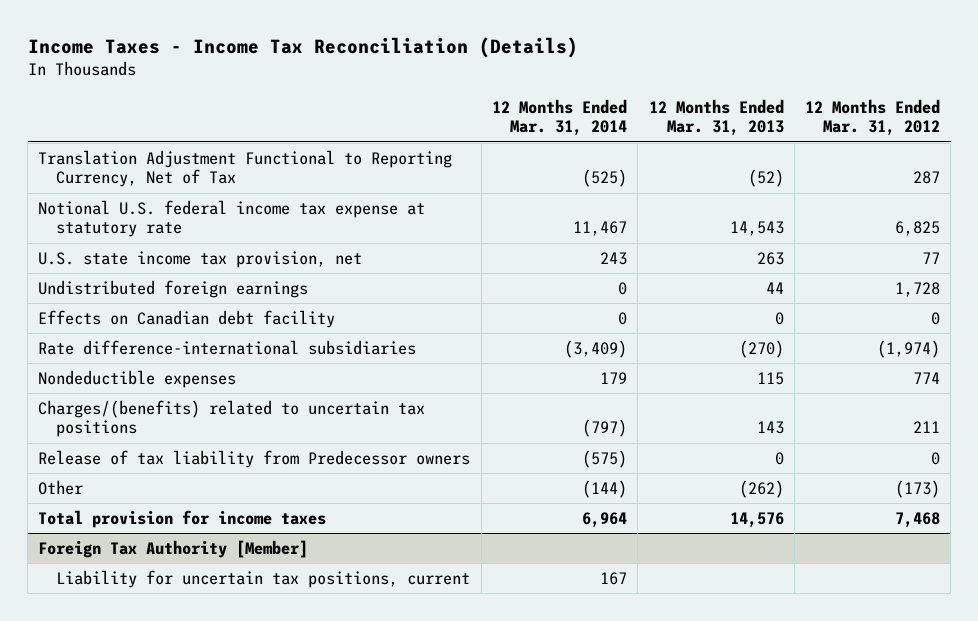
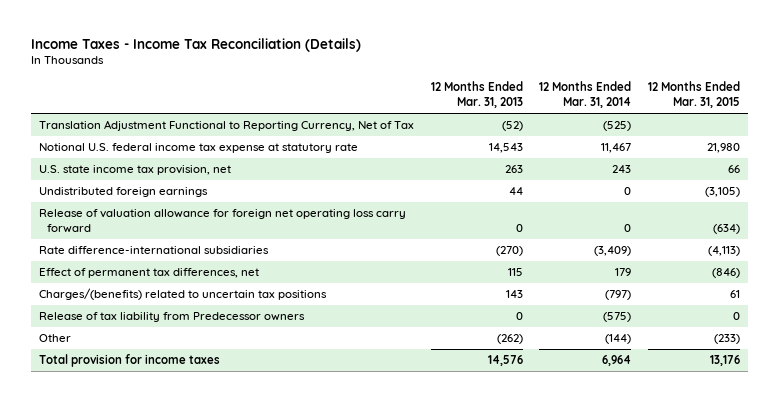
[805,98,941,137] 12 Months Ended Mar. 31, 2012 -> none
none -> [647,81,740,109] 12 Months Ended Mar. 31, 2015
[38,309,336,328] Effects on Canadian debt facility -> none
none -> [38,209,406,234] Release of valuation allowance for foreign net operating loss carry forward
[38,369,237,388] Nondeductible expenses -> [38,268,259,279] Effect of permanent tax differences, net
[38,539,309,558] Foreign Tax Authority [Member] -> none
[55,569,470,588] Liability for uncertain tax positions, current -> none

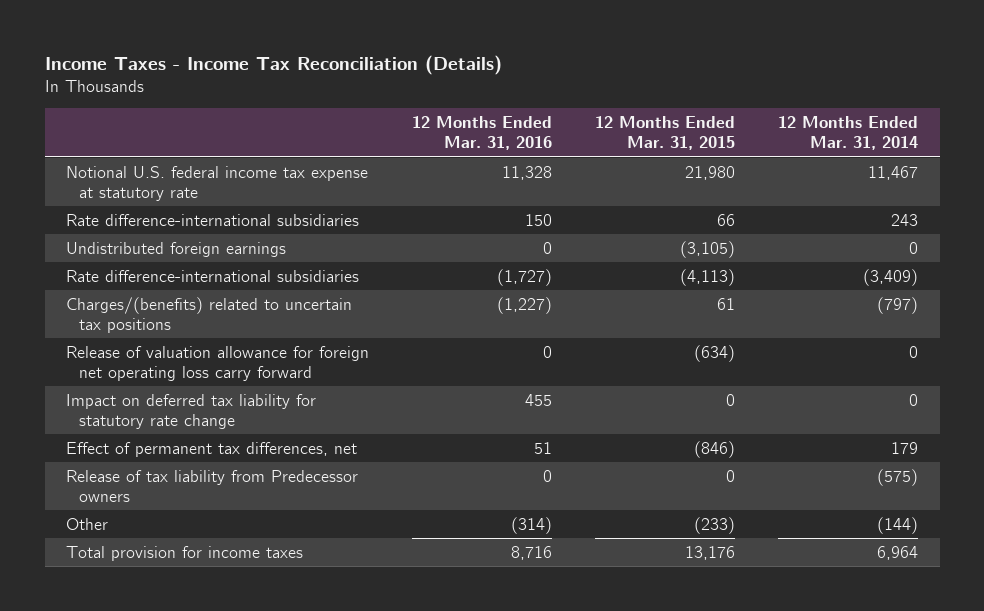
[430,81,523,109] 12 Months Ended Mar. 31, 2013 -> none
none -> [412,115,553,151] 12 Months Ended Mar. 31, 2016
[38,120,414,132] Translation Adjustment Functional to Reporting Currency, Net of Tax -> none
[38,165,231,176] U.S. state income tax provision, net -> [66,213,360,226] Rate difference-international subsidiaries
[38,209,406,234] Release of valuation allowance for foreign net operating loss carry forward -> [66,345,370,381] Release of valuation allowance for foreign net operating loss carry forward
none -> [66,393,317,429] Impact on deferred tax liability for statutory rate change
[38,268,259,279] Effect of permanent tax differences, net -> [66,441,358,457] Effect of permanent tax differences, net

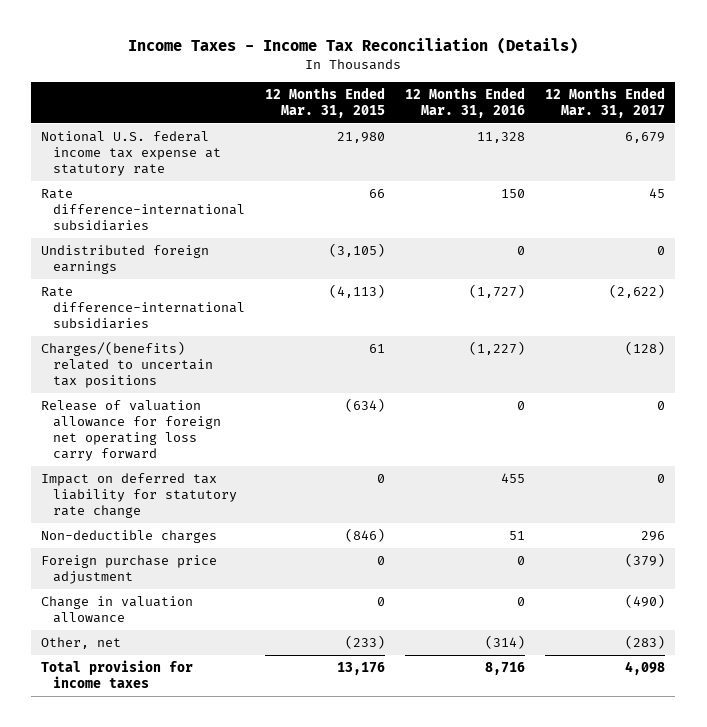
[778,115,919,151] 12 Months Ended Mar. 31, 2014 -> none
none -> [545,86,666,118] 12 Months Ended Mar. 31, 2017
[66,441,358,457] Effect of permanent tax differences, net -> [41,529,218,543] Non-deductible charges
none -> [41,554,218,585] Foreign purchase price adjustment
[66,469,359,502] Release of tax liability from Predecessor owners -> [41,595,194,624] Change in valuation allowance
[66,517,109,530] Other -> [41,636,122,649] Other, net

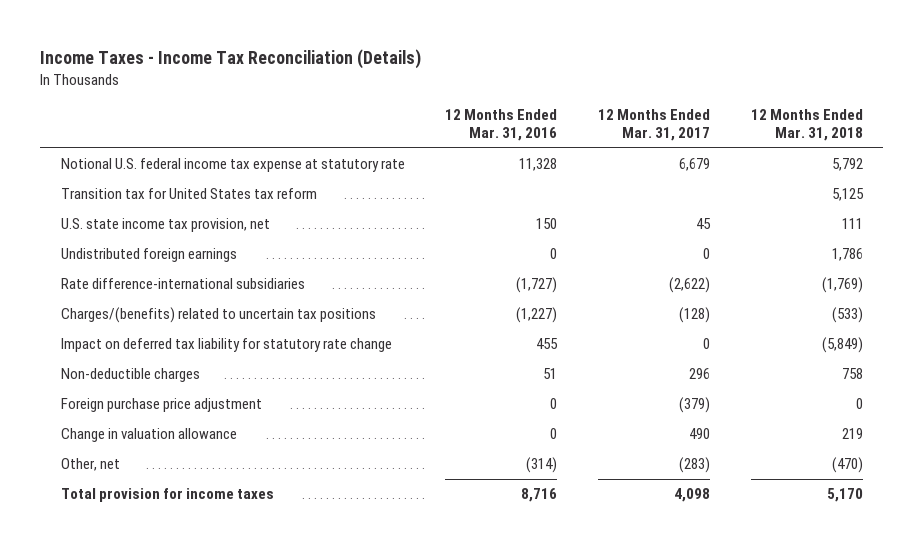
[264,86,385,118] 12 Months Ended Mar. 31, 2015 -> none
none -> [750,109,863,142] 12 Months Ended Mar. 31, 2018
none -> [60,188,317,200] Transition tax for United States tax reform
[41,188,245,232] Rate difference-international subsidiaries -> [60,218,270,233] U.S. state income tax provision, net
[41,399,221,462] Release of valuation allowance for foreign net operating loss carry forward -> none
[625,593,666,608] (490) -> [688,428,710,440] 490

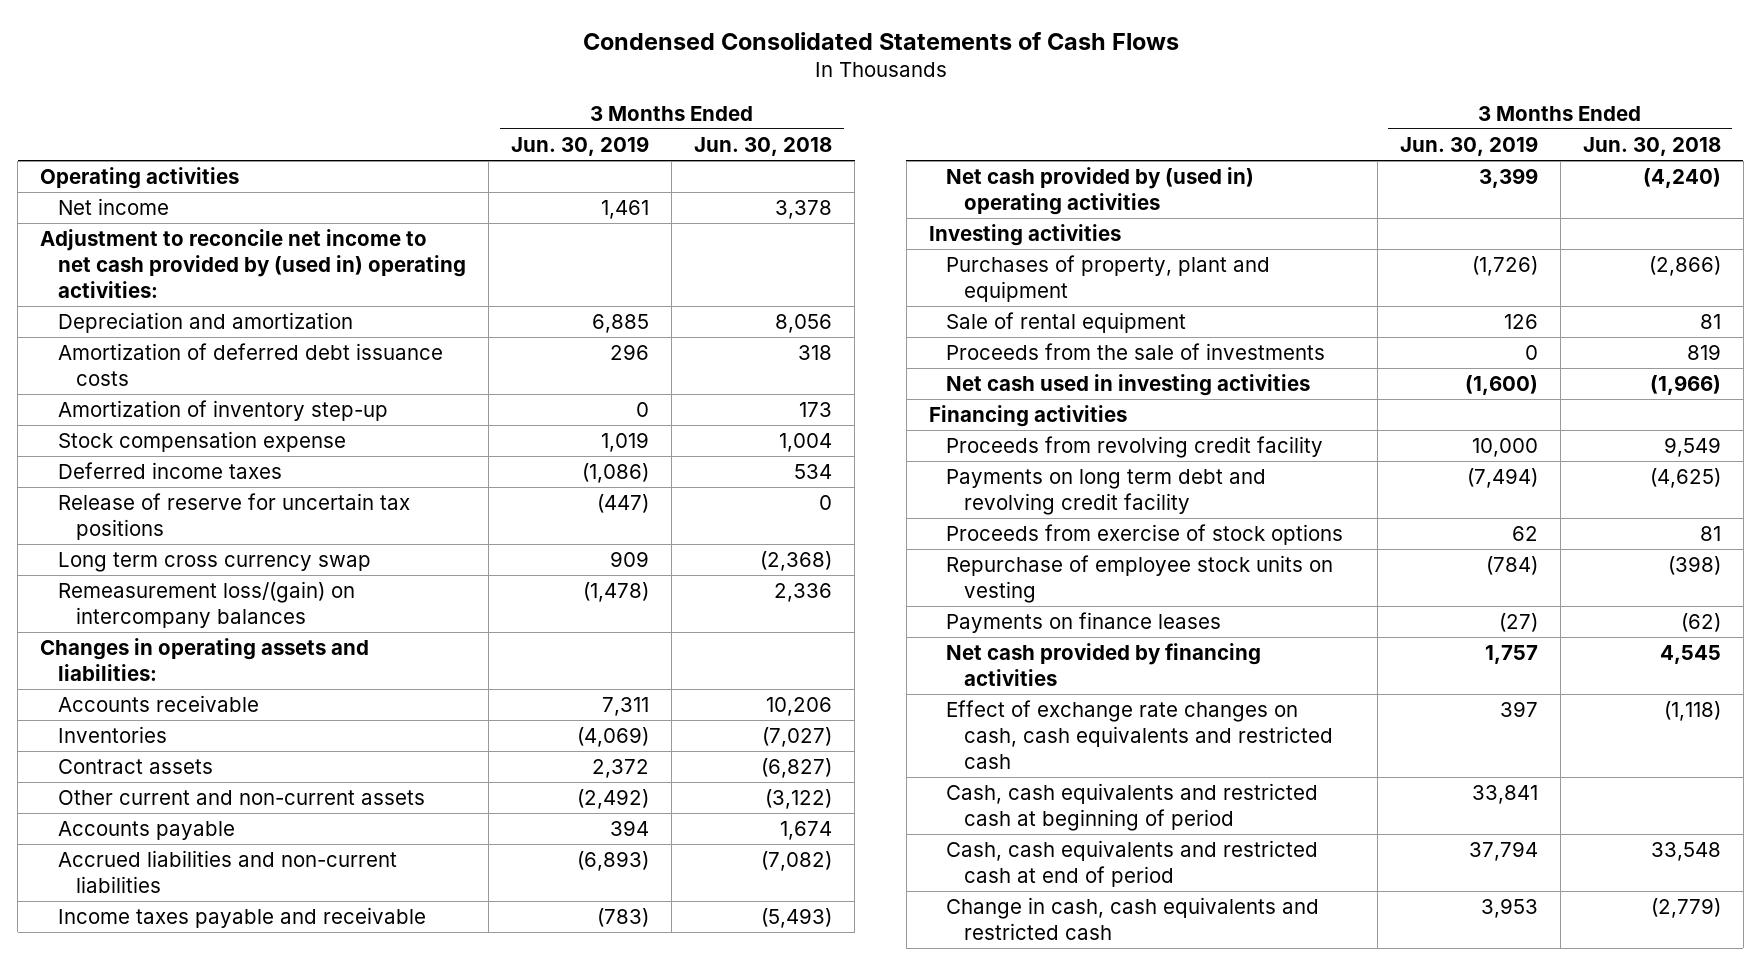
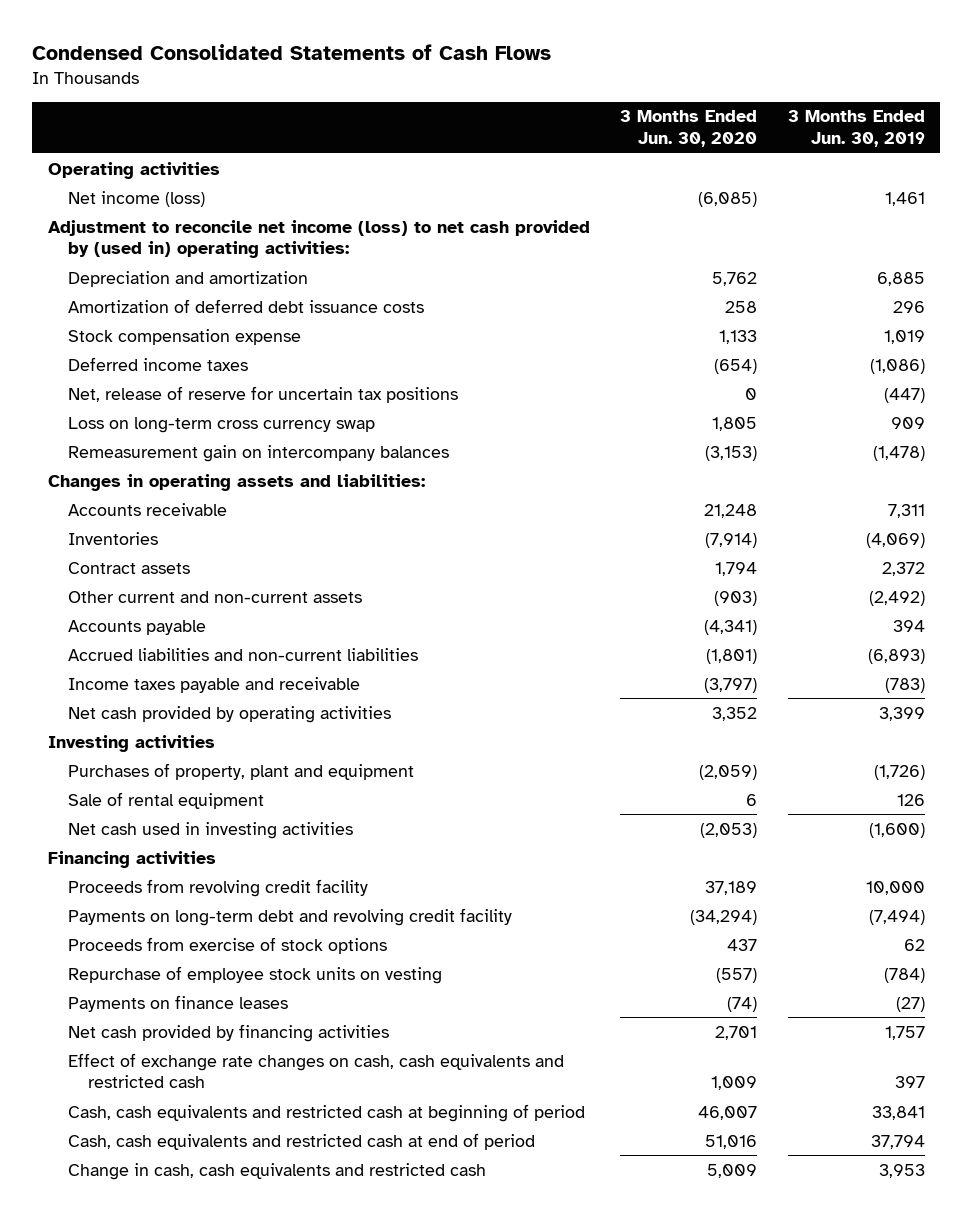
[694,136,833,156] Jun. 30, 2018 -> none
none -> [620,110,758,148] 3 Months Ended Jun. 30, 2020
[58,198,170,216] Net income -> [67,190,205,207] Net income (loss)
[40,229,467,299] Adjustment to reconcile net income to net cash provided by (used in) operating activities: -> [47,219,590,259] Adjustment to reconcile net income (loss) to net cash provided by (used in) operating activities:
[58,400,389,422] Amortization of inventory step-up -> none
[58,493,411,541] Release of reserve for uncertain tax positions -> [67,385,458,403] Net, release of reserve for uncertain tax positions
[58,552,372,573] Long term cross currency swap -> [67,416,375,433] Loss on long-term cross currency swap
[58,581,356,629] Remeasurement loss/(gain) on intercompany balances -> [67,444,449,462] Remeasurement gain on intercompany balances
[946,167,1255,216] Net cash provided by (used in) operating activities -> [67,705,391,723] Net cash provided by operating activities
[946,343,1326,361] Proceeds from the sale of investments -> none
[946,469,1267,516] Payments on long term debt and revolving credit facility -> [67,907,512,926] Payments on long-term debt and revolving credit facility

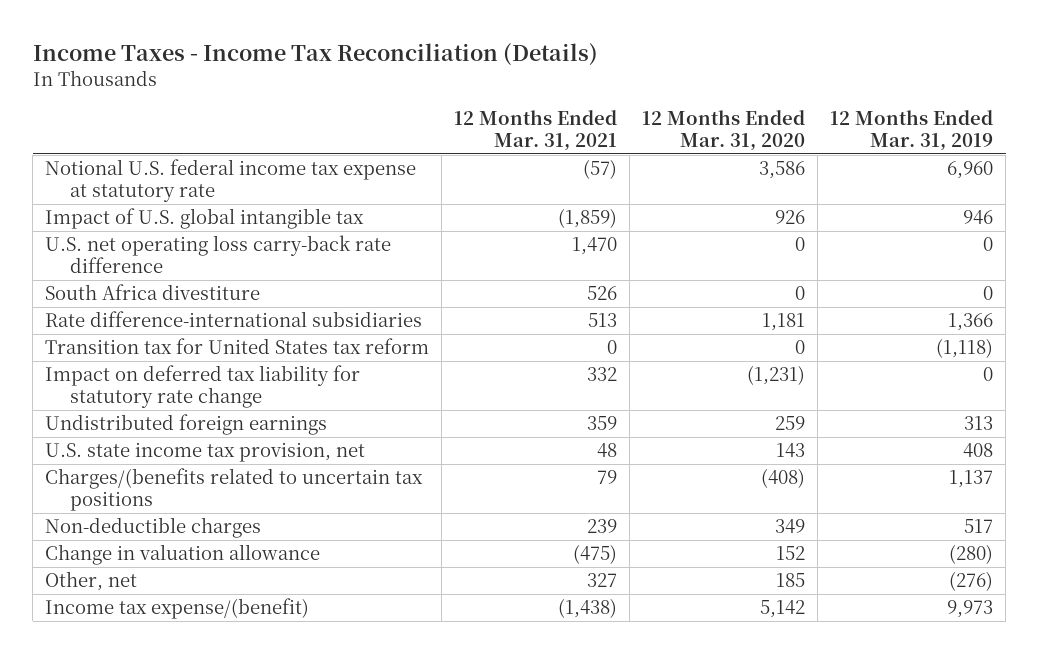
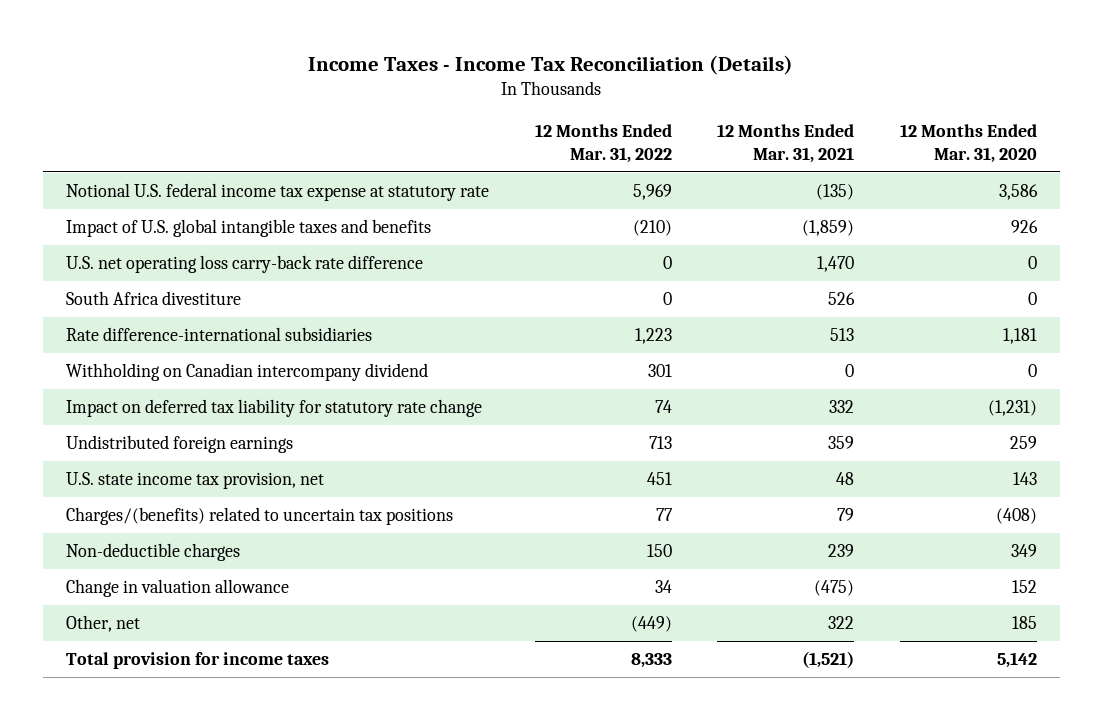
[830,109,994,152] 12 Months Ended Mar. 31, 2019 -> none
none -> [534,124,672,163] 12 Months Ended Mar. 31, 2022
[583,159,618,180] (57) -> [816,184,855,201] (135)
[45,208,365,230] Impact of U.S. global intangible tax -> [65,219,431,238] Impact of U.S. global intangible taxes and benefits
[45,338,430,355] Transition tax for United States tax reform -> none
none -> [65,363,428,382] Withholding on Canadian intercompany dividend
[45,468,424,512] Charges/(benefits related to uncertain tax positions -> [65,507,453,526] Charges/(benefits) related to uncertain tax positions
[587,573,618,588] 327 -> [828,616,855,630] 322
[45,598,310,620] Income tax expense/(benefit) -> [65,652,329,670] Total provision for income taxes
[558,598,618,619] (1,438) -> [802,651,855,669] (1,521)

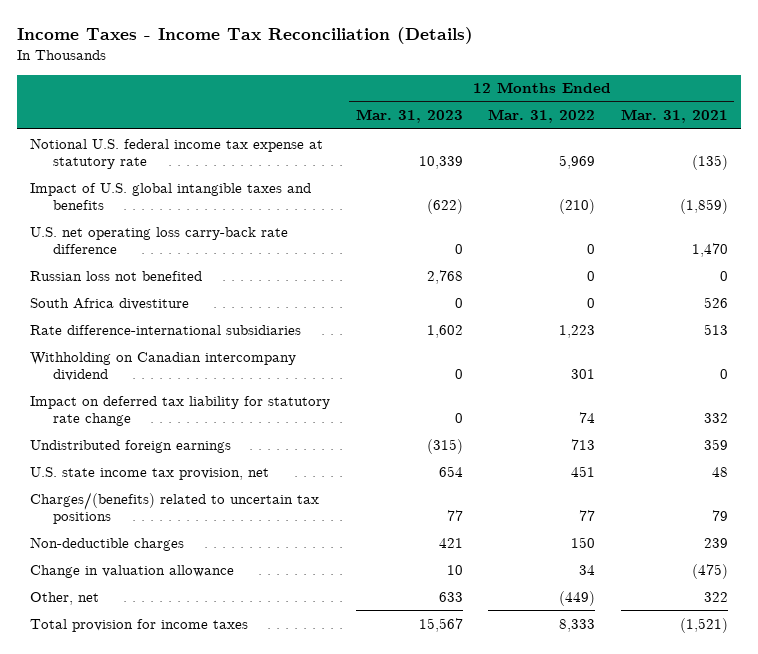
[899,124,1037,163] 12 Months Ended Mar. 31, 2020 -> none
none -> [355,109,463,124] Mar. 31, 2023
none -> [30,270,203,281] Russian loss not benefited

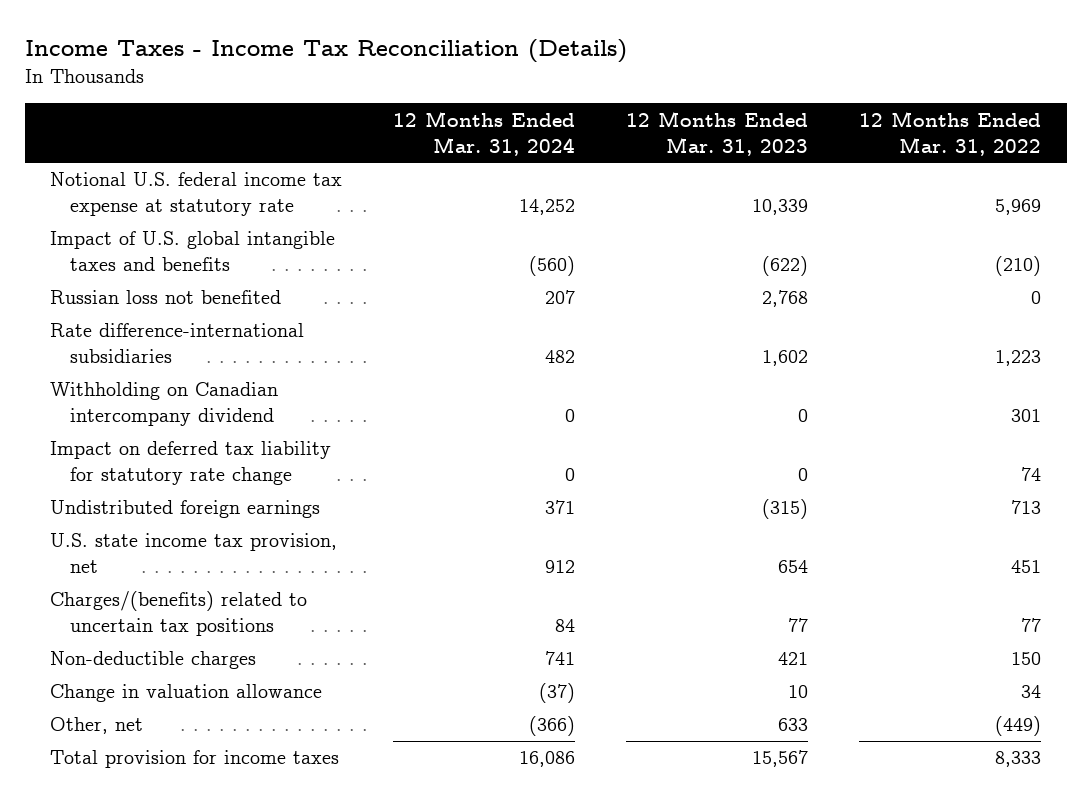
[620,109,728,124] Mar. 31, 2021 -> none
none -> [393,110,576,156] 12 Months Ended Mar. 31, 2024
[30,226,289,254] U.S. net operating loss carry-back rate difference -> none
[30,297,190,310] South Africa divestiture -> none

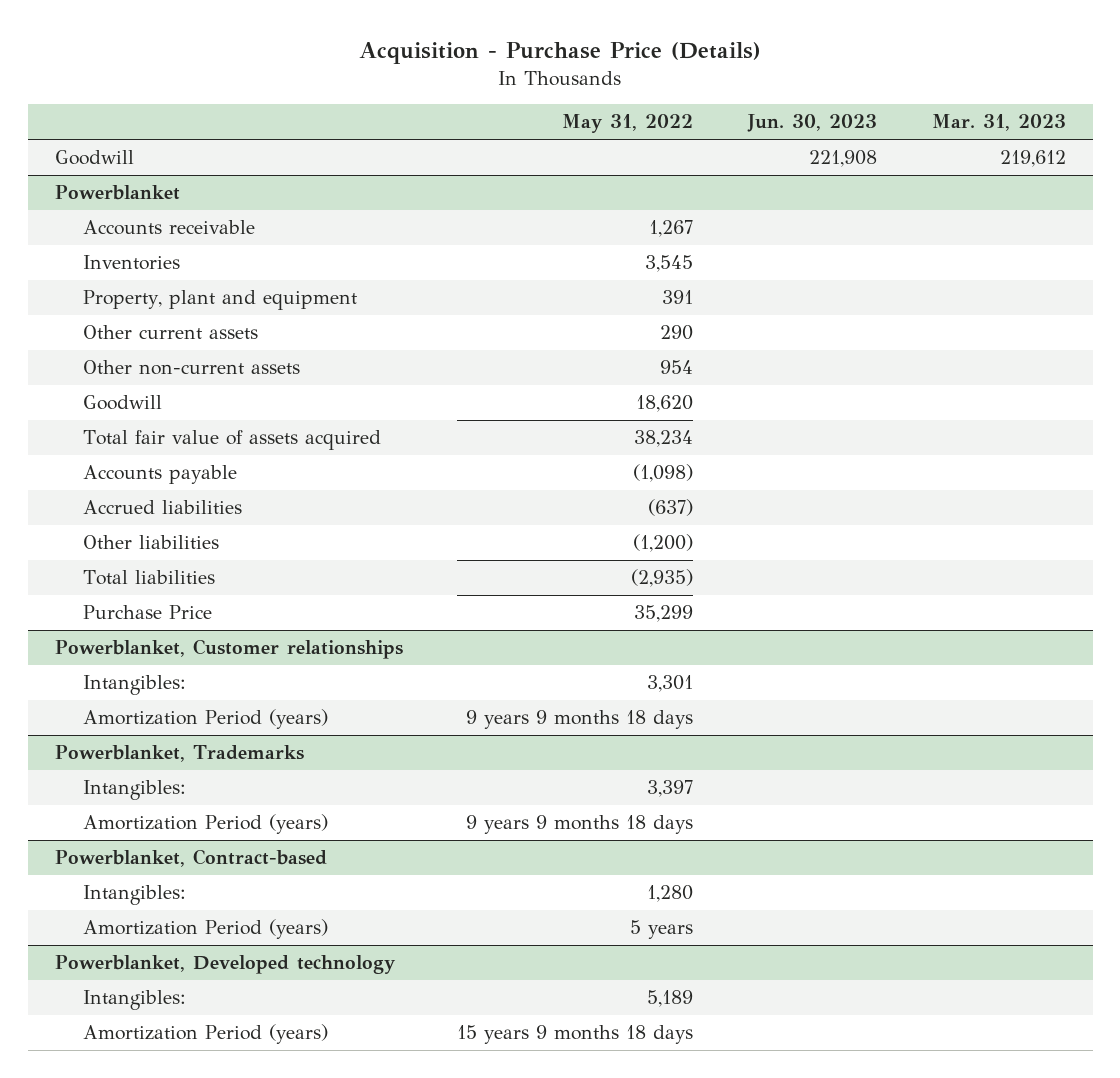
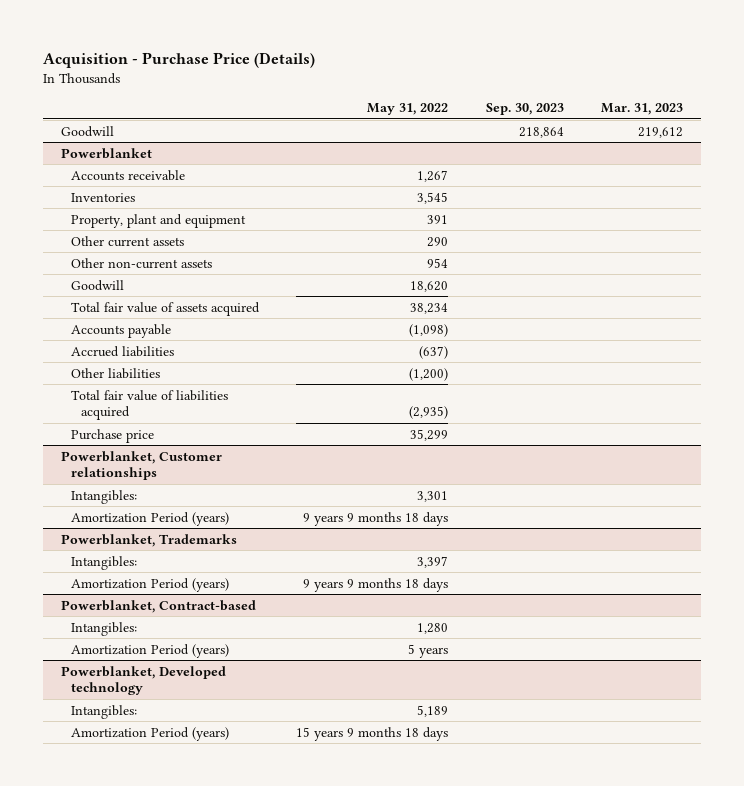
[747,114,878,133] Jun. 30, 2023 -> none
none -> [485,103,564,116] Sep. 30, 2023
[82,570,215,586] Total liabilities -> [71,389,229,420] Total fair value of liabilities acquired
[82,605,212,620] Purchase Price -> [71,428,155,443] Purchase price

